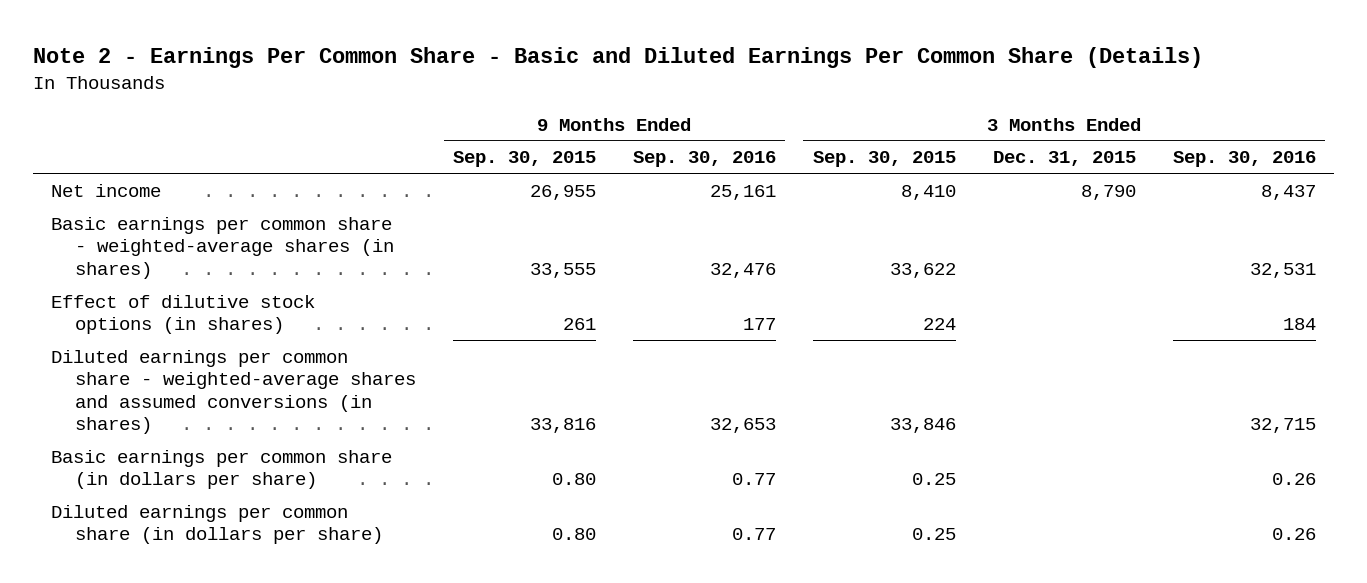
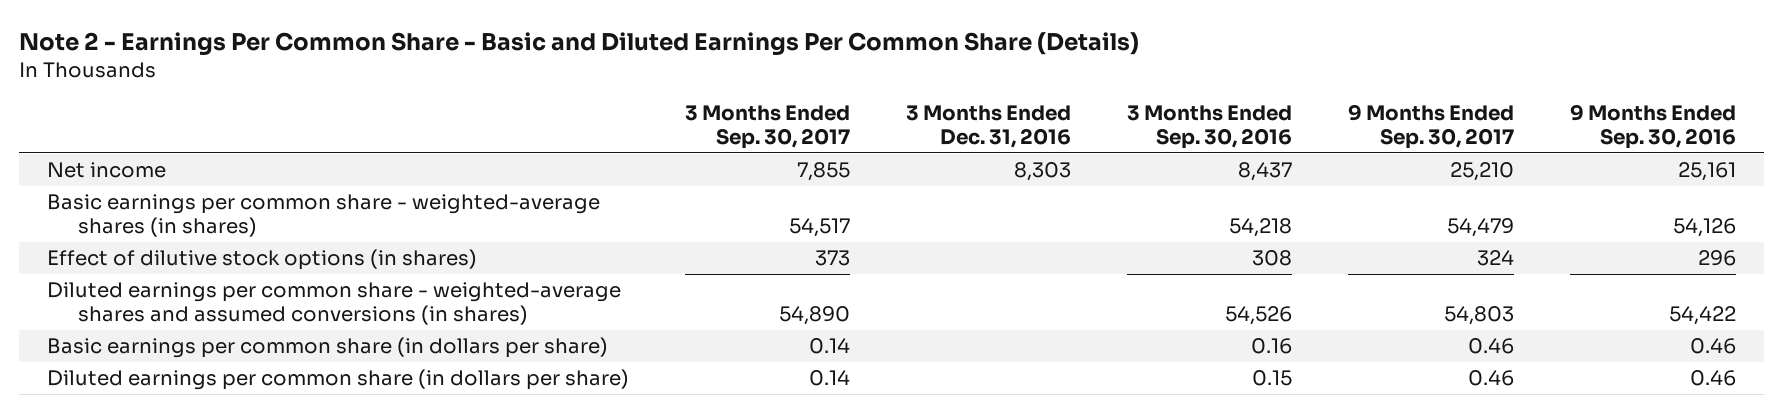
[452,151,596,168] Sep. 30, 2015 -> none
[812,151,956,168] Sep. 30, 2015 -> none
[992,151,1136,167] Dec. 31, 2015 -> none
none -> [685,104,851,150] 3 Months Ended Sep. 30, 2017
none -> [906,104,1072,149] 3 Months Ended Dec. 31, 2016
none -> [1348,103,1515,150] 9 Months Ended Sep. 30, 2017
[709,262,776,278] 32,476 -> [1673,218,1737,238] 54,126
[1249,262,1316,278] 32,531 -> [1229,218,1293,238] 54,218
[742,318,776,331] 177 -> [1698,250,1737,267] 296
[1282,318,1316,331] 184 -> [1252,250,1293,267] 308
[709,417,776,433] 32,653 -> [1669,306,1737,326] 54,422
[1249,417,1316,433] 32,715 -> [1225,306,1293,326] 54,526
[731,473,776,486] 0.77 -> [1690,338,1737,355] 0.46
[1271,473,1316,486] 0.26 -> [1251,338,1293,355] 0.16
[731,528,776,541] 0.77 -> [1690,370,1737,387] 0.46
[1271,528,1316,541] 0.26 -> [1252,370,1293,387] 0.15

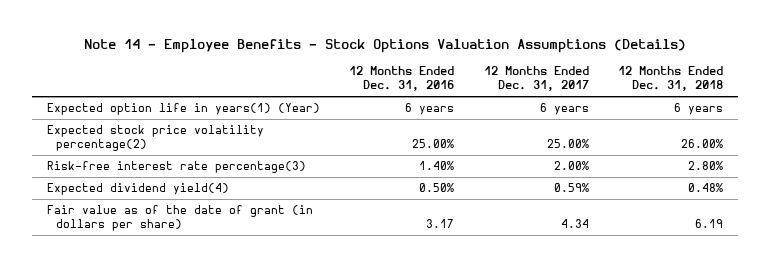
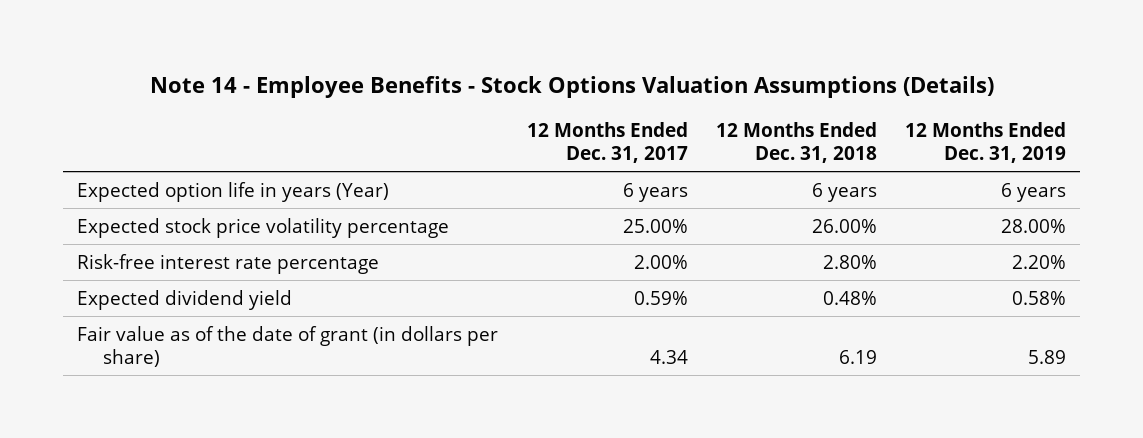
[349,66,455,92] 12 Months Ended Dec. 31, 2016 -> none
none -> [905,122,1067,164] 12 Months Ended Dec. 31, 2019
[46,103,320,116] Expected option life in years(1) (Year) -> [77,181,390,202] Expected option life in years (Year)
[46,125,264,152] Expected stock price volatility percentage(2) -> [77,217,450,238] Expected stock price volatility percentage
[46,161,306,174] Risk-free interest rate percentage(3) -> [77,253,380,274] Risk-free interest rate percentage
[46,183,229,196] Expected dividend yield(4) -> [77,289,293,310] Expected dividend yield

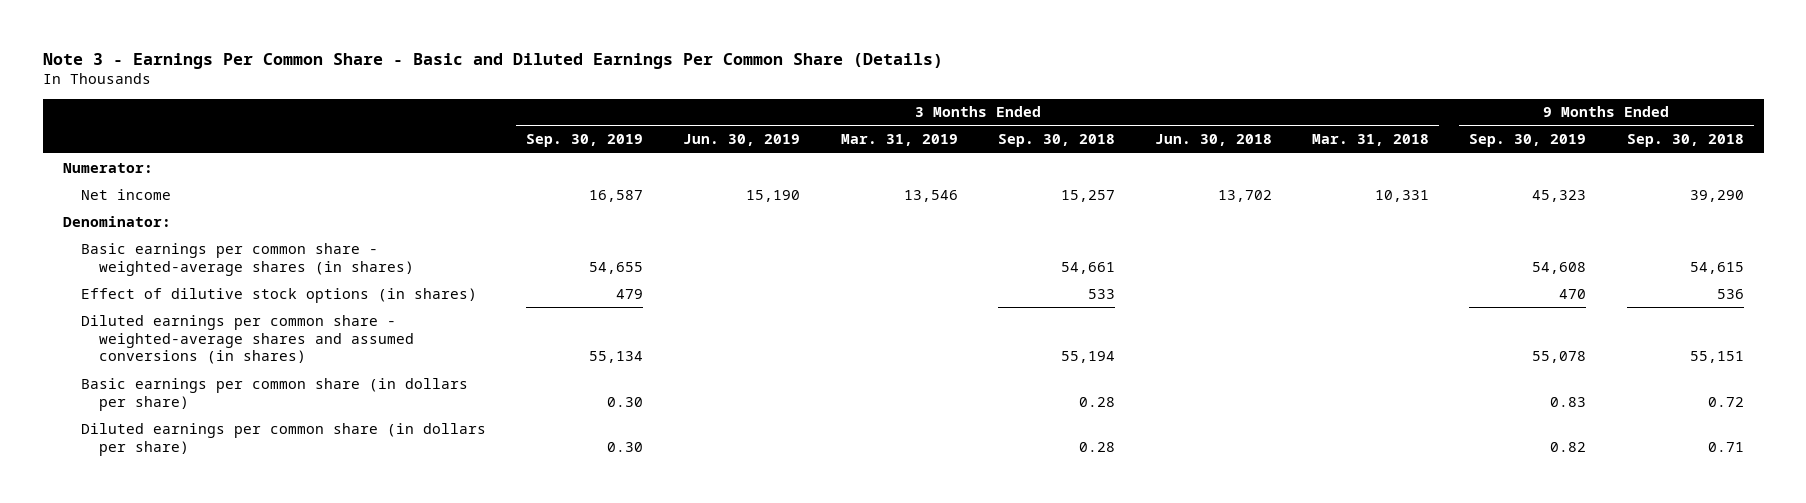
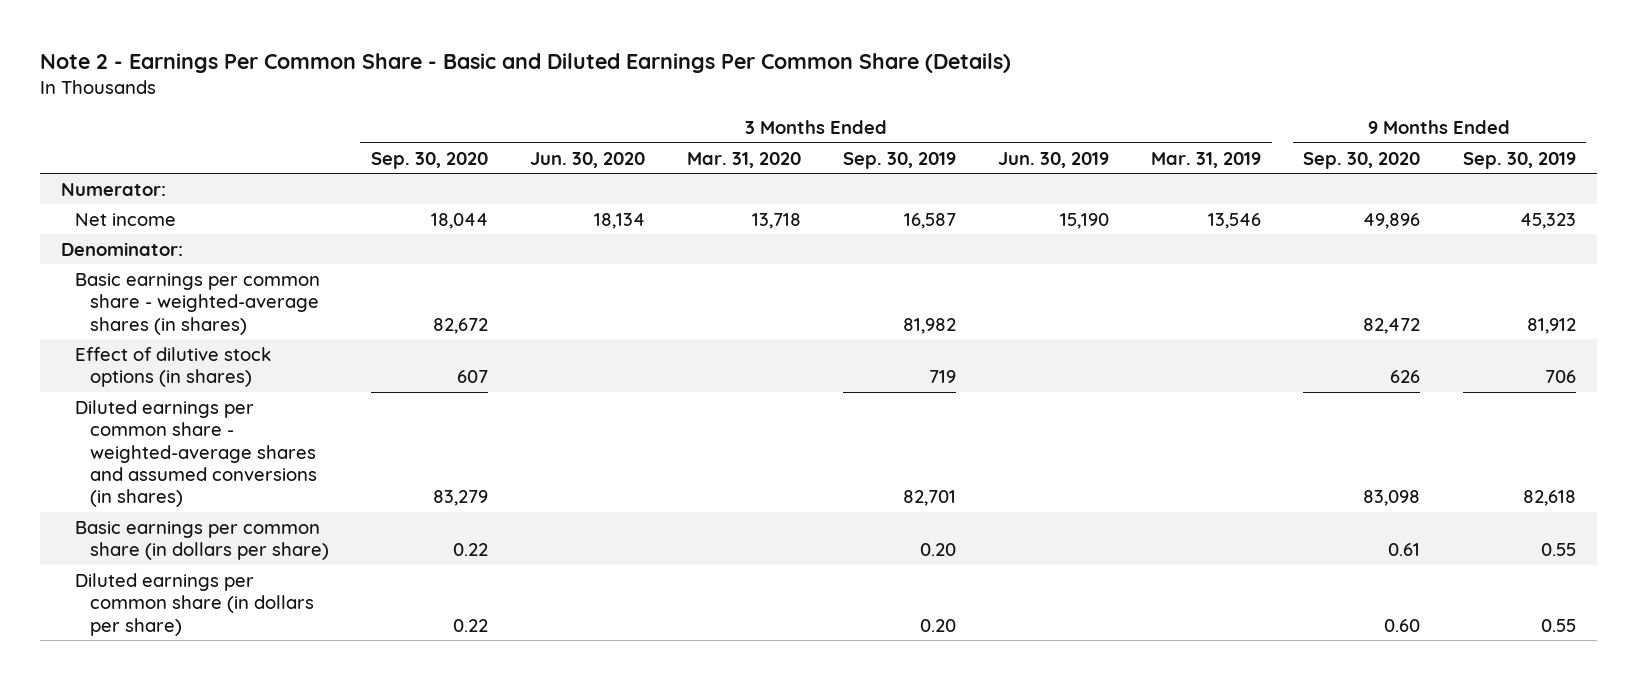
[42,52,943,69] Note 3 - Earnings Per Common Share - Basic and Diluted Earnings Per Common Share (Details) -> [39,52,1011,73] Note 2 - Earnings Per Common Share - Basic and Diluted Earnings Per Common Share (Details)
[997,134,1115,148] Sep. 30, 2018 -> none
[1154,134,1272,147] Jun. 30, 2018 -> none
[1312,134,1430,147] Mar. 31, 2018 -> none
[1626,134,1744,148] Sep. 30, 2018 -> none
none -> [370,151,488,169] Sep. 30, 2020
none -> [529,151,645,168] Jun. 30, 2020
none -> [686,151,801,168] Mar. 31, 2020
none -> [1303,151,1421,169] Sep. 30, 2020
[589,261,644,274] 54,655 -> [903,317,957,334] 81,982
[1532,261,1587,274] 54,608 -> [1526,317,1576,334] 81,912
[616,288,644,299] 479 -> [929,370,957,384] 719
[1559,288,1587,299] 470 -> [1544,370,1576,384] 706
[589,351,644,364] 55,134 -> [903,490,957,507] 82,701
[1532,351,1587,364] 55,078 -> [1522,490,1576,507] 82,618
[607,396,644,407] 0.30 -> [920,543,957,557] 0.20
[1550,396,1587,407] 0.83 -> [1540,543,1576,557] 0.55
[607,441,644,452] 0.30 -> [920,618,957,632] 0.20
[1550,441,1587,452] 0.82 -> [1540,618,1576,632] 0.55

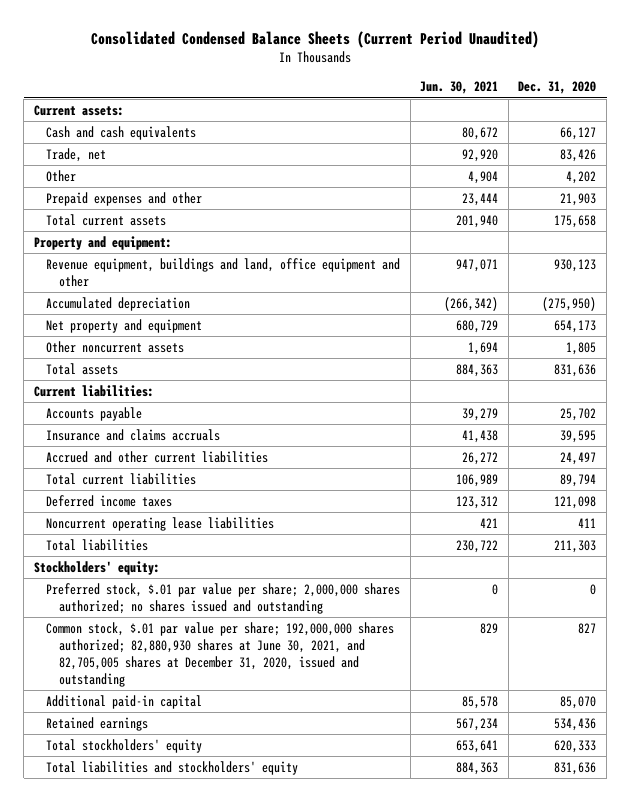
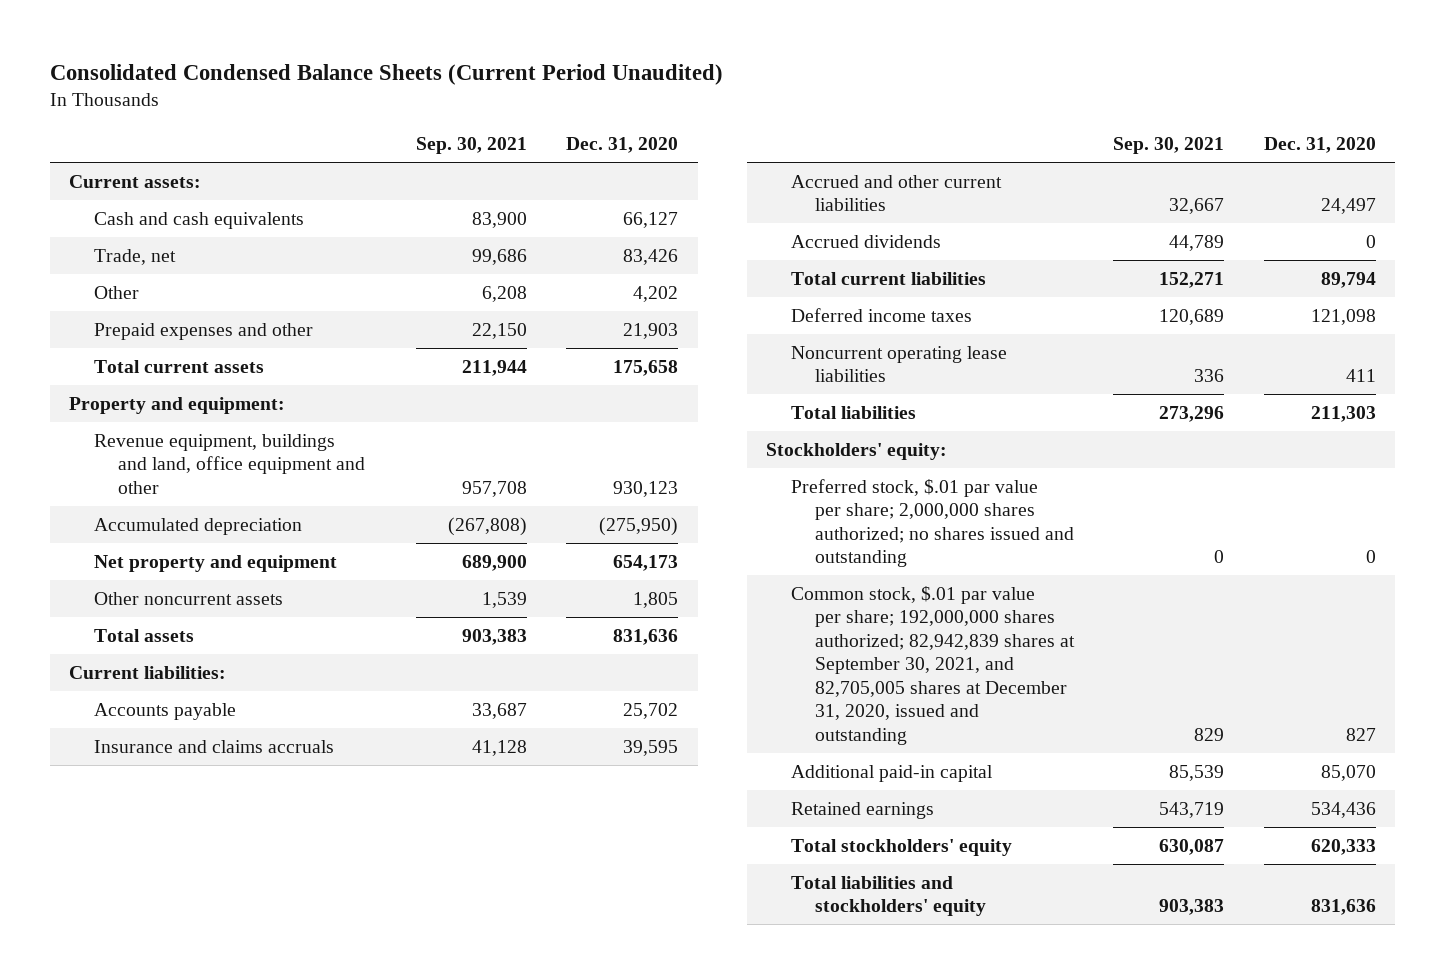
[420,81,499,95] Jun. 30, 2021 -> none
none -> [416,137,528,155] Sep. 30, 2021
none -> [790,234,941,248] Accrued dividends
[46,621,395,687] Common stock, $.01 par value per share; 192,000,000 shares authorized; 82,880,930 shares at June 30, 2021, and 82,705,005 shares at December 31, 2020, issued and outstanding -> [790,585,1075,745] Common stock, $.01 par value per share; 192,000,000 shares authorized; 82,942,839 shares at September 30, 2021, and 82,705,005 shares at December 31, 2020, issued and outstanding

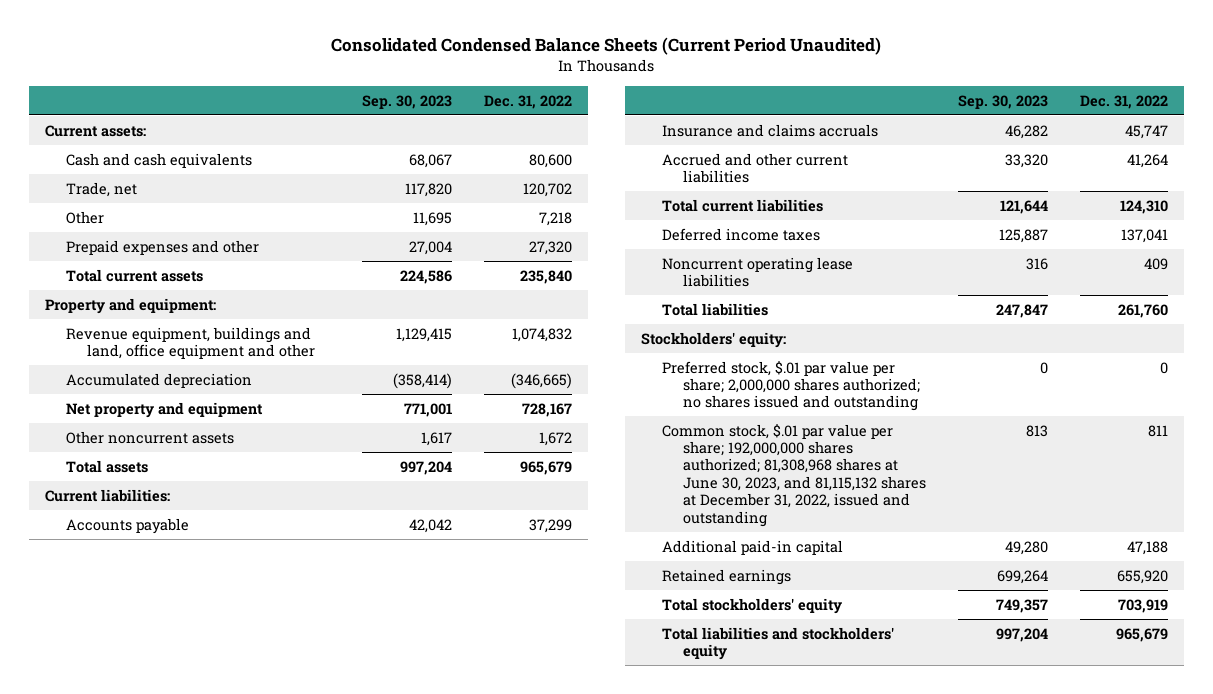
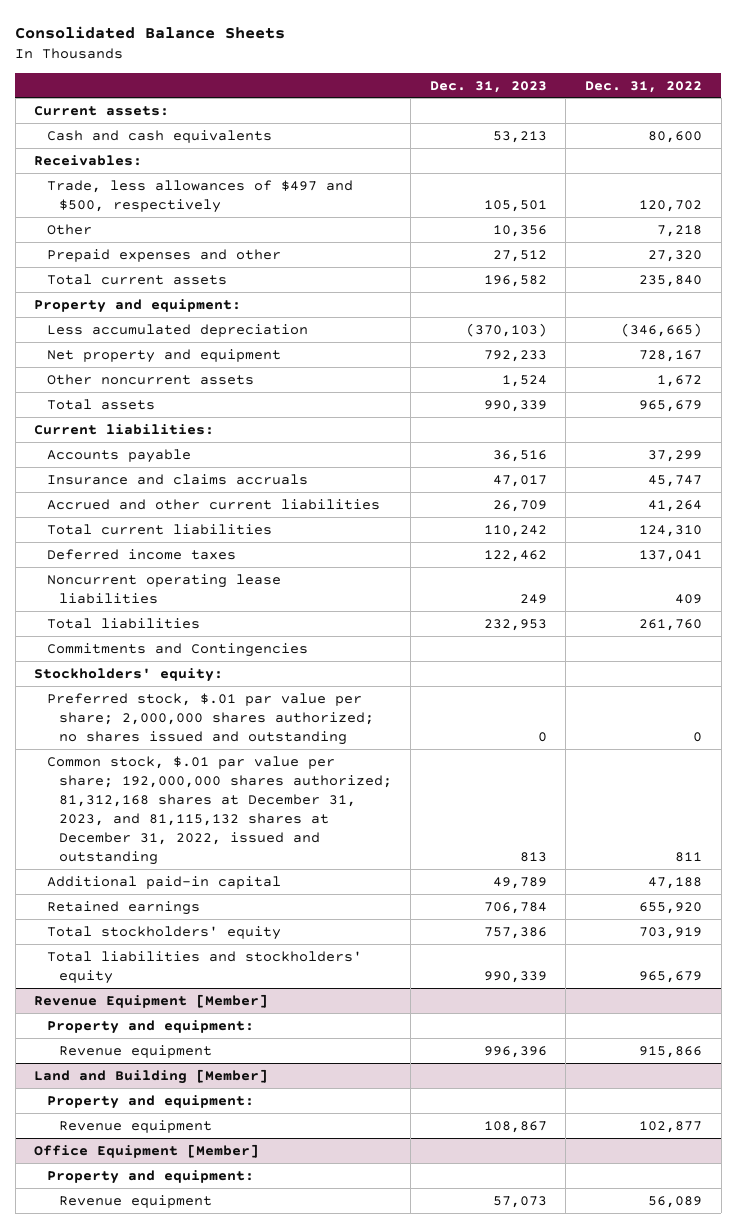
[331,37,882,56] Consolidated Condensed Balance Sheets (Current Period Unaudited) -> [15,26,286,40] Consolidated Balance Sheets
[362,94,453,109] Sep. 30, 2023 -> none
none -> [429,80,547,93] Dec. 31, 2023
none -> [34,154,143,166] Receivables:
[65,181,137,197] Trade, net -> [46,179,353,213] Trade, less allowances of $497 and $500, respectively
[65,326,315,359] Revenue equipment, buildings and land, office equipment and other -> none
[65,372,252,388] Accumulated depreciation -> [46,323,308,337] Less accumulated depreciation
none -> [46,642,308,657] Commitments and Contingencies
[662,423,927,527] Common stock, $.01 par value per share; 192,000,000 shares authorized; 81,308,968 shares at June 30, 2023, and 81,115,132 shares at December 31, 2022, issued and outstanding -> [46,755,392,865] Common stock, $.01 par value per share; 192,000,000 shares authorized; 81,312,168 shares at December 31, 2023, and 81,115,132 shares at December 31, 2022, issued and outstanding
none -> [34,993,269,1008] Revenue Equipment [Member]
none -> [46,1019,254,1034] Property and equipment:
none -> [58,1044,212,1058] Revenue equipment
none -> [34,1068,269,1084] Land and Building [Member]
none -> [46,1094,254,1109] Property and equipment:
none -> [58,1119,212,1133] Revenue equipment
none -> [34,1143,260,1158] Office Equipment [Member]
none -> [46,1169,254,1184] Property and equipment:
none -> [58,1194,212,1208] Revenue equipment

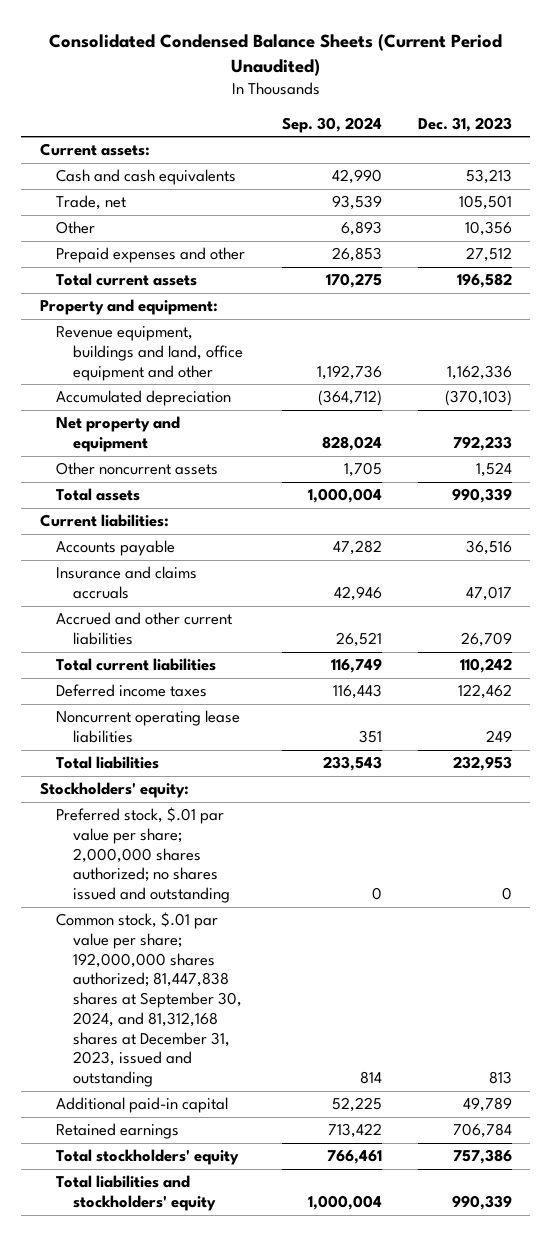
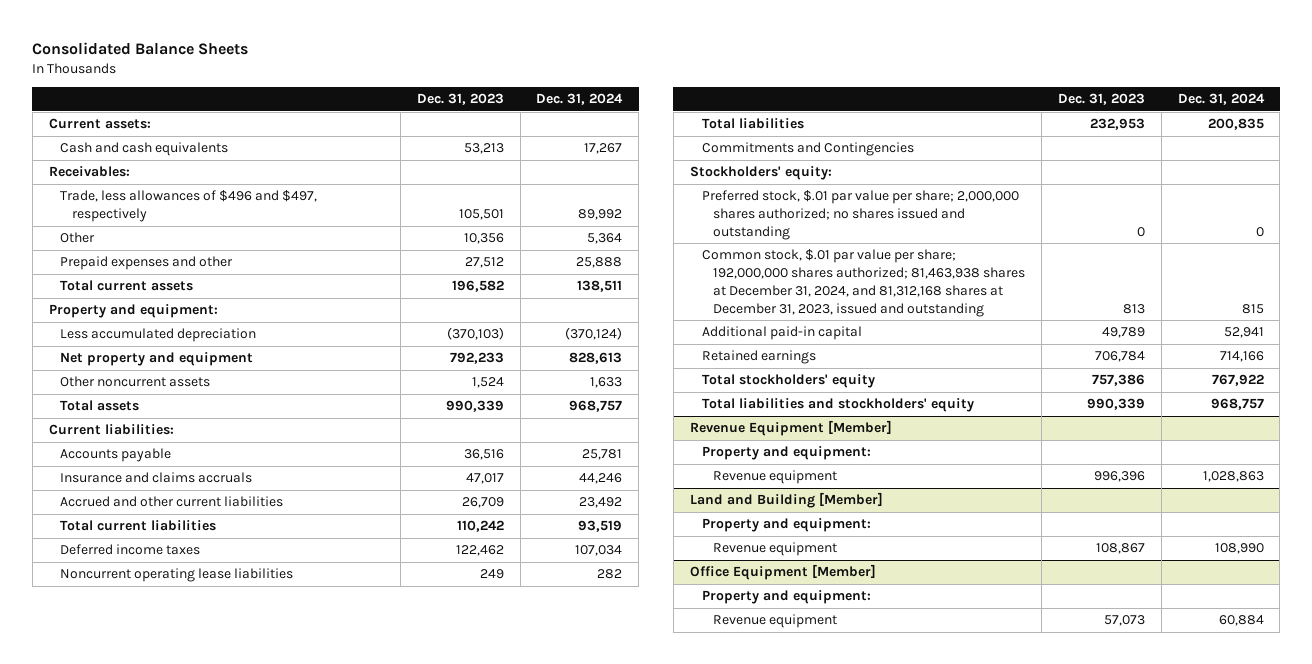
[48,33,502,76] Consolidated Condensed Balance Sheets (Current Period Unaudited) -> [32,41,249,55] Consolidated Balance Sheets
[281,116,382,133] Sep. 30, 2024 -> none
none -> [536,92,624,105] Dec. 31, 2024
none -> [48,166,130,178] Receivables:
[56,195,127,211] Trade, net -> [60,190,318,223] Trade, less allowances of $496 and $497, respectively
[56,326,244,381] Revenue equipment, buildings and land, office equipment and other -> none
[56,390,232,407] Accumulated depreciation -> [60,328,257,343] Less accumulated depreciation
none -> [701,142,914,157] Commitments and Contingencies
[56,912,243,1088] Common stock, $.01 par value per share; 192,000,000 shares authorized; 81,447,838 shares at September 30, 2024, and 81,312,168 shares at December 31, 2023, issued and outstanding -> [701,249,1026,317] Common stock, $.01 par value per share; 192,000,000 shares authorized; 81,463,938 shares at December 31, 2024, and 81,312,168 shares at December 31, 2023, issued and outstanding
none -> [689,420,892,437] Revenue Equipment [Member]
none -> [701,446,871,461] Property and equipment:
none -> [713,470,838,485] Revenue equipment
none -> [689,492,883,509] Land and Building [Member]
none -> [701,518,871,533] Property and equipment:
none -> [713,542,838,557] Revenue equipment
none -> [689,564,876,581] Office Equipment [Member]
none -> [701,590,871,605] Property and equipment:
none -> [713,614,838,629] Revenue equipment

